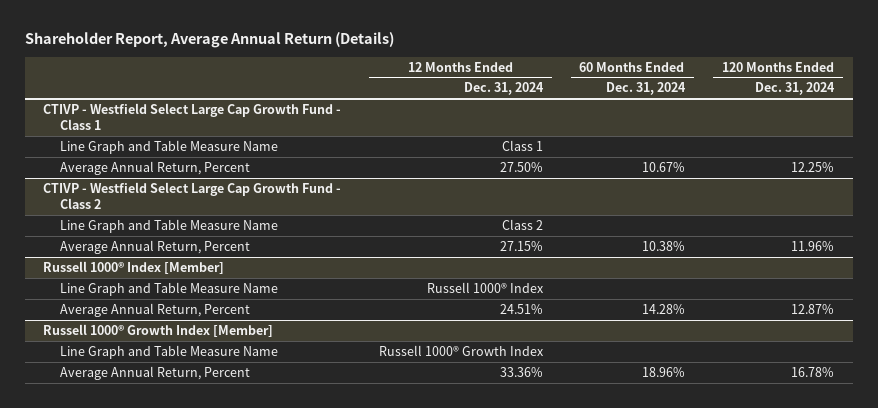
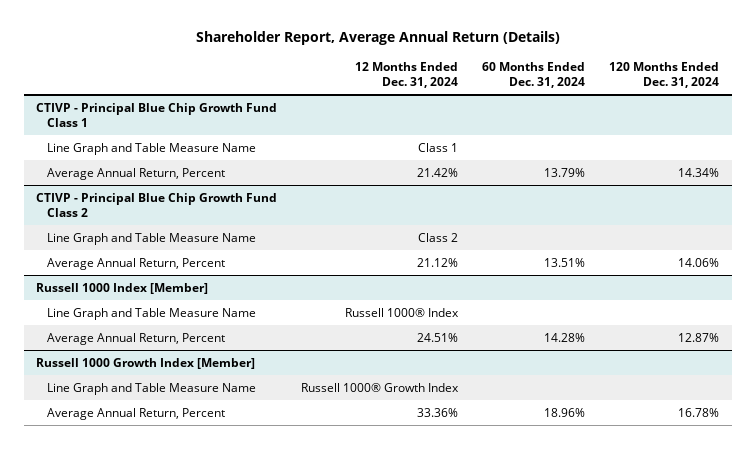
[43,102,342,130] CTIVP - Westfield Select Large Cap Growth Fund - Class 1 -> none
none -> [36,102,278,127] CTIVP - Principal Blue Chip Growth Fund Class 1
[43,181,342,209] CTIVP - Westfield Select Large Cap Growth Fund - Class 2 -> none
[499,161,543,172] 27.50% -> [417,167,459,177] 21.42%
[641,161,685,172] 10.67% -> [544,167,586,177] 13.79%
[791,161,835,172] 12.25% -> [678,167,720,177] 14.34%
none -> [36,192,278,217] CTIVP - Principal Blue Chip Growth Fund Class 2
[499,240,543,251] 27.15% -> [417,257,459,267] 21.12%
[641,240,685,251] 10.38% -> [544,257,586,267] 13.51%
[791,240,835,251] 11.96% -> [678,257,720,267] 14.06%
[43,260,225,274] Russell 1000® Index [Member] -> [36,282,209,294] Russell 1000 Index [Member]
[43,323,274,337] Russell 1000® Growth Index [Member] -> [36,357,256,369] Russell 1000 Growth Index [Member]

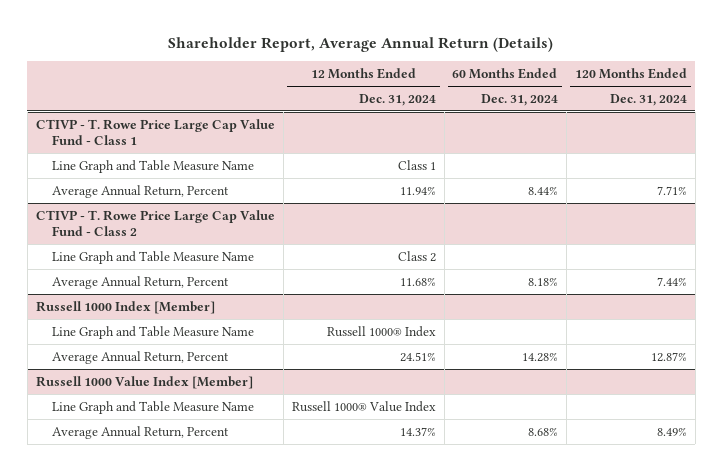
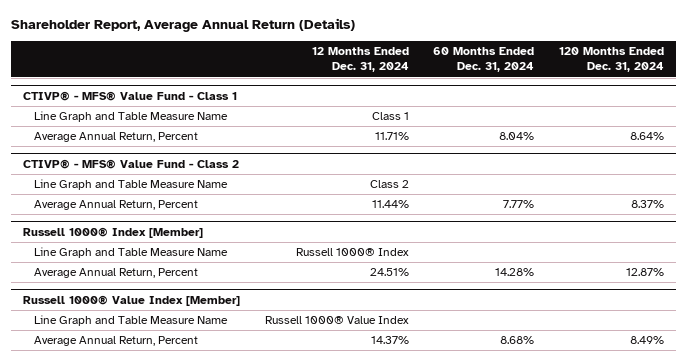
[35,118,275,145] CTIVP - T. Rowe Price Large Cap Value Fund - Class 1 -> none
none -> [23,90,238,101] CTIVP® - MFS® Value Fund - Class 1
[35,209,275,236] CTIVP - T. Rowe Price Large Cap Value Fund - Class 2 -> none
[399,185,436,195] 11.94% -> [374,132,409,141] 11.71%
[527,185,558,195] 8.44% -> [499,132,535,141] 8.04%
[656,185,687,195] 7.71% -> [629,132,664,141] 8.64%
none -> [23,158,240,169] CTIVP® - MFS® Value Fund - Class 2
[399,276,436,286] 11.68% -> [371,200,409,209] 11.44%
[527,276,558,286] 8.18% -> [503,200,535,209] 7.77%
[656,276,687,286] 7.44% -> [630,200,664,209] 8.37%
[35,300,215,314] Russell 1000 Index [Member] -> [23,226,204,238] Russell 1000® Index [Member]
[35,375,253,389] Russell 1000 Value Index [Member] -> [23,294,241,306] Russell 1000® Value Index [Member]

